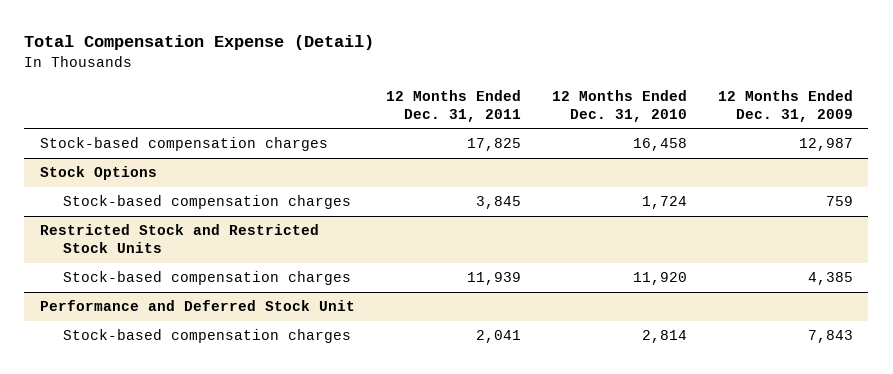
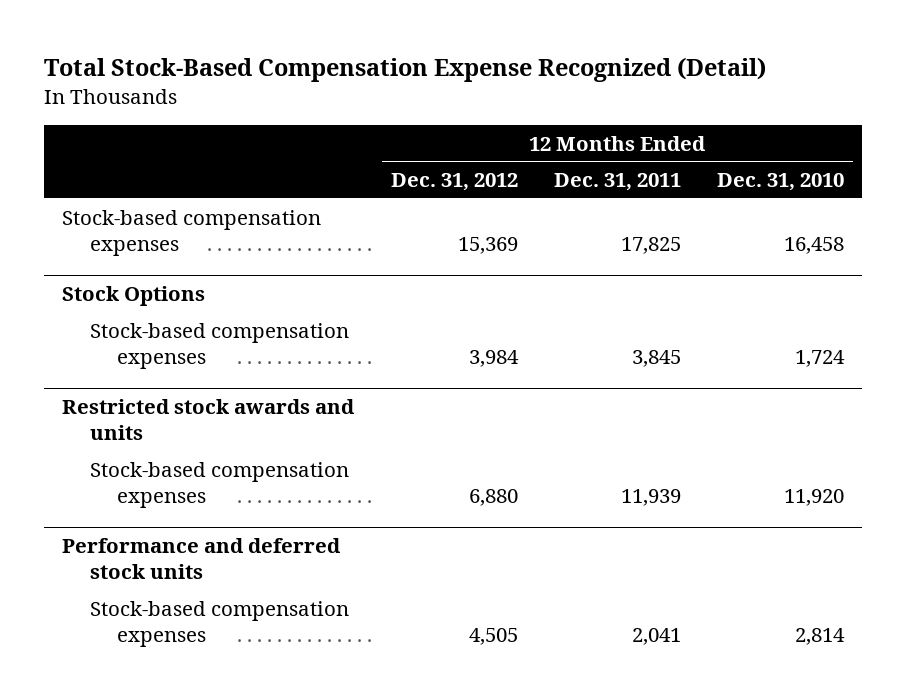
[24,35,375,51] Total Compensation Expense (Detail) -> [44,57,767,83] Total Stock-Based Compensation Expense Recognized (Detail)
[717,89,853,122] 12 Months Ended Dec. 31, 2009 -> none
none -> [390,173,518,192] Dec. 31, 2012
[39,137,328,152] Stock-based compensation charges -> [62,209,322,256] Stock-based compensation expenses
[62,195,351,210] Stock-based compensation charges -> [89,322,349,369] Stock-based compensation expenses
[39,224,319,254] Restricted Stock and Restricted Stock Units -> [62,398,356,440] Restricted stock awards and units
[62,271,351,286] Stock-based compensation charges -> [89,461,349,508] Stock-based compensation expenses
[39,300,355,312] Performance and Deferred Stock Unit -> [62,537,342,579] Performance and deferred stock units
[62,329,351,344] Stock-based compensation charges -> [89,600,349,647] Stock-based compensation expenses

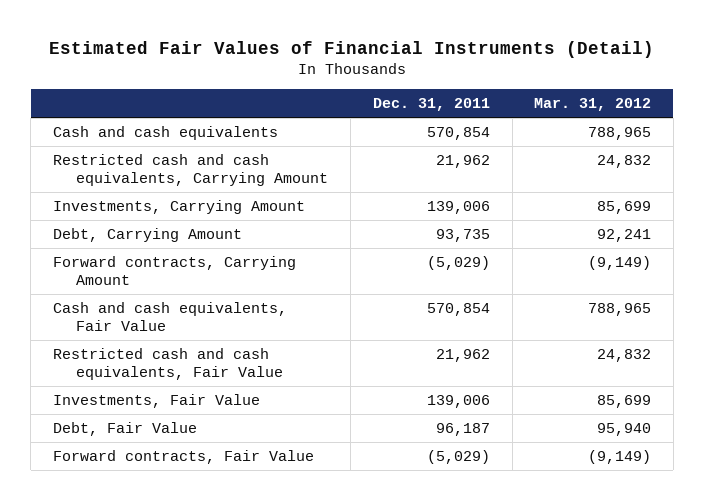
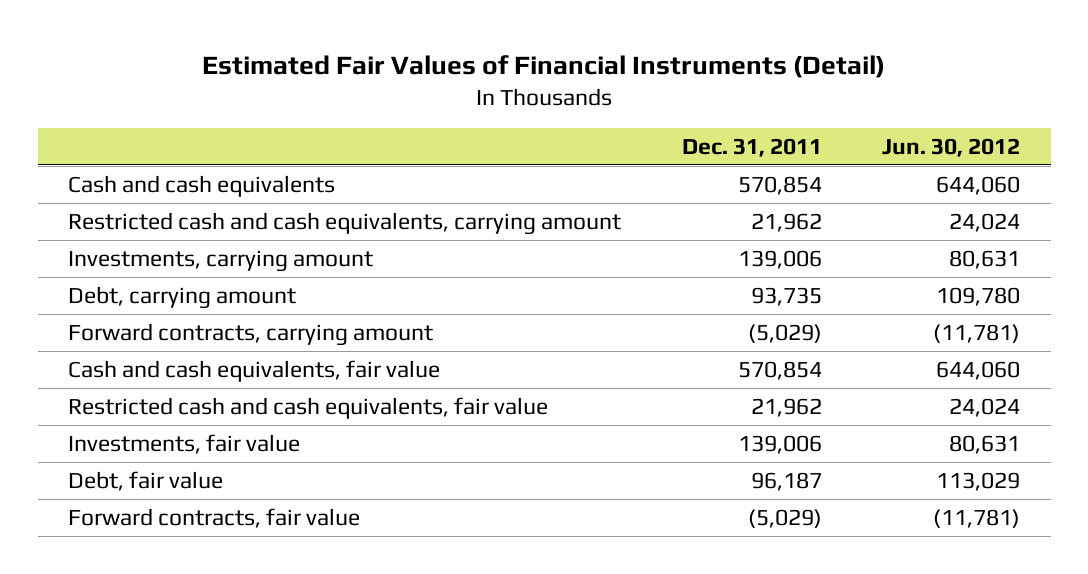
[534,98,652,112] Mar. 31, 2012 -> none
none -> [882,137,1021,157] Jun. 30, 2012
[52,154,329,186] Restricted cash and cash equivalents, Carrying Amount -> [68,212,622,236] Restricted cash and cash equivalents, carrying amount
[52,200,305,215] Investments, Carrying Amount -> [68,250,374,273] Investments, carrying amount
[52,228,242,243] Debt, Carrying Amount -> [68,286,297,310] Debt, carrying amount
[52,256,296,285] Forward contracts, Carrying Amount -> [68,323,434,347] Forward contracts, carrying amount
[52,302,287,331] Cash and cash equivalents, Fair Value -> [68,360,441,383] Cash and cash equivalents, fair value
[52,348,284,380] Restricted cash and cash equivalents, Fair Value -> [68,397,549,420] Restricted cash and cash equivalents, fair value
[52,394,260,409] Investments, Fair Value -> [68,434,301,455] Investments, fair value
[52,422,197,437] Debt, Fair Value -> [68,471,224,492] Debt, fair value
[52,450,314,465] Forward contracts, Fair Value -> [68,508,361,529] Forward contracts, fair value

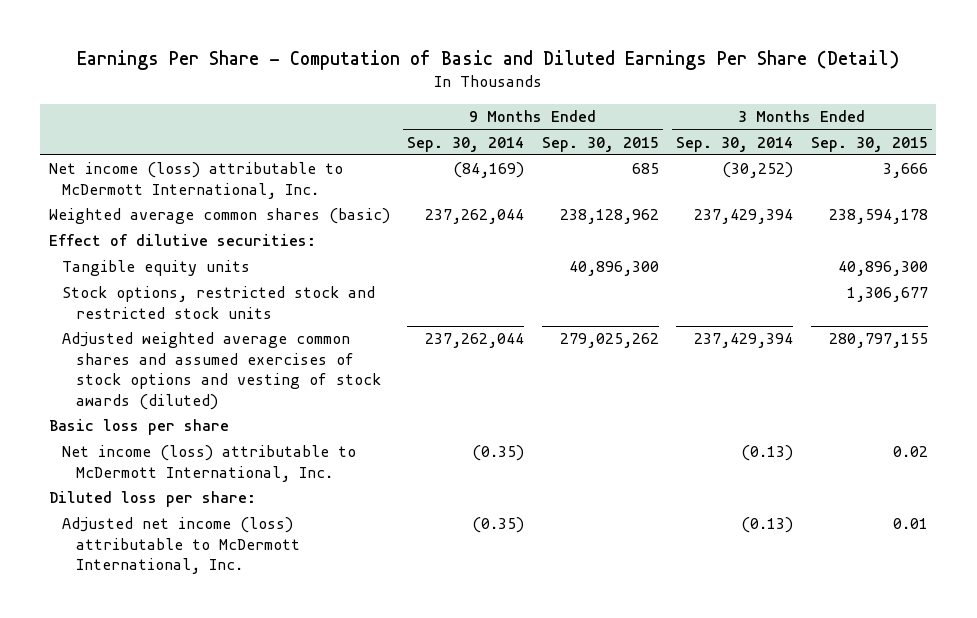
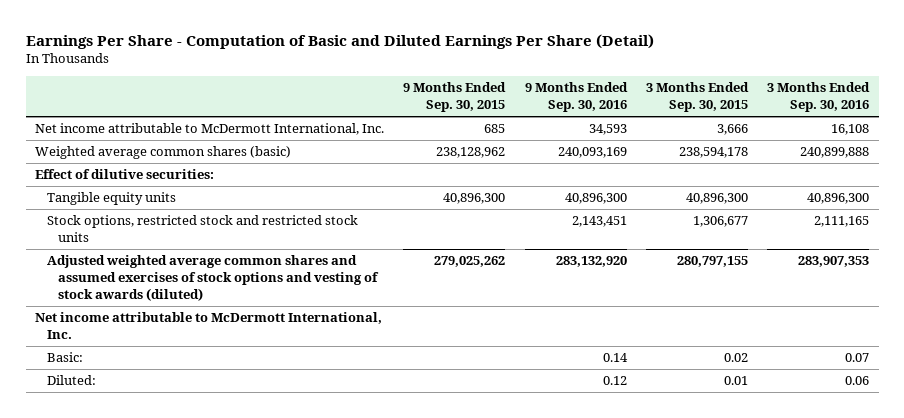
[407,136,525,152] Sep. 30, 2014 -> none
[676,136,794,152] Sep. 30, 2014 -> none
none -> [524,82,628,112] 9 Months Ended Sep. 30, 2016
none -> [767,82,871,112] 3 Months Ended Sep. 30, 2016
[48,162,343,199] Net income (loss) attributable to McDermott International, Inc. -> [35,123,385,136] Net income attributable to McDermott International, Inc.
[48,419,229,436] Basic loss per share -> none
[48,491,256,508] Diluted loss per share: -> none
none -> [35,312,383,340] Net income attributable to McDermott International, Inc.
[62,445,357,482] Net income (loss) attributable to McDermott International, Inc. -> [46,352,83,363] Basic:
[62,517,300,575] Adjusted net income (loss) attributable to McDermott International, Inc. -> [46,375,96,386] Diluted:

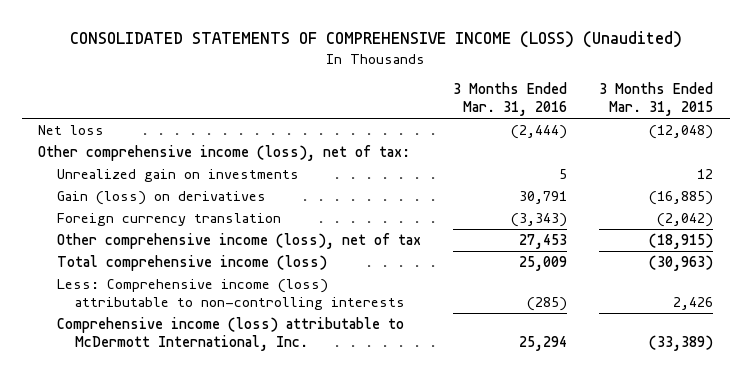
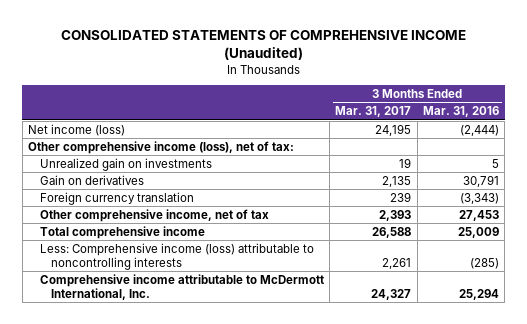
[69,31,682,49] CONSOLIDATED STATEMENTS OF COMPREHENSIVE INCOME (LOSS) (Unaudited) -> [60,30,466,61] CONSOLIDATED STATEMENTS OF COMPREHENSIVE INCOME (Unaudited)
[599,81,714,116] 3 Months Ended Mar. 31, 2015 -> none
none -> [335,106,412,118] Mar. 31, 2017
[38,124,105,135] Net loss -> [28,123,126,136] Net income (loss)
[56,190,266,205] Gain (loss) on derivatives -> [39,174,144,185] Gain on derivatives
[56,232,421,249] Other comprehensive income (loss), net of tax -> [39,208,269,222] Other comprehensive income, net of tax
[56,254,327,271] Total comprehensive income (loss) -> [39,225,205,239] Total comprehensive income
[56,278,406,311] Less: Comprehensive income (loss) attributable to non-controlling interests -> [39,242,314,270] Less: Comprehensive income (loss) attributable to noncontrolling interests
[56,316,404,352] Comprehensive income (loss) attributable to McDermott International, Inc. -> [39,273,324,300] Comprehensive income attributable to McDermott International, Inc.

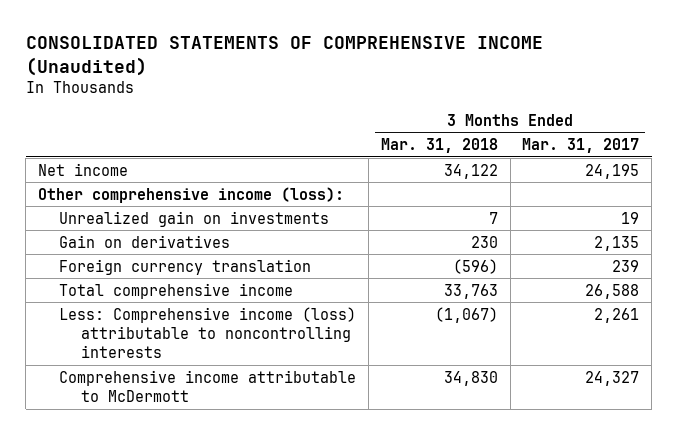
[423,106,500,118] Mar. 31, 2016 -> none
none -> [380,138,498,154] Mar. 31, 2018
[28,123,126,136] Net income (loss) -> [38,162,129,176] Net income
[28,140,295,154] Other comprehensive income (loss), net of tax: -> [38,186,345,203] Other comprehensive income (loss):
[39,208,269,222] Other comprehensive income, net of tax -> none
[39,273,324,300] Comprehensive income attributable to McDermott International, Inc. -> [59,369,357,402] Comprehensive income attributable to McDermott

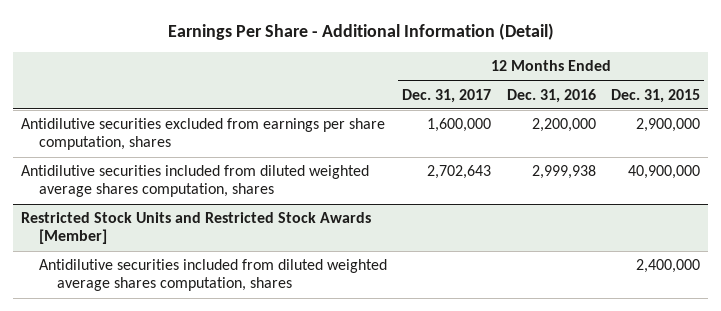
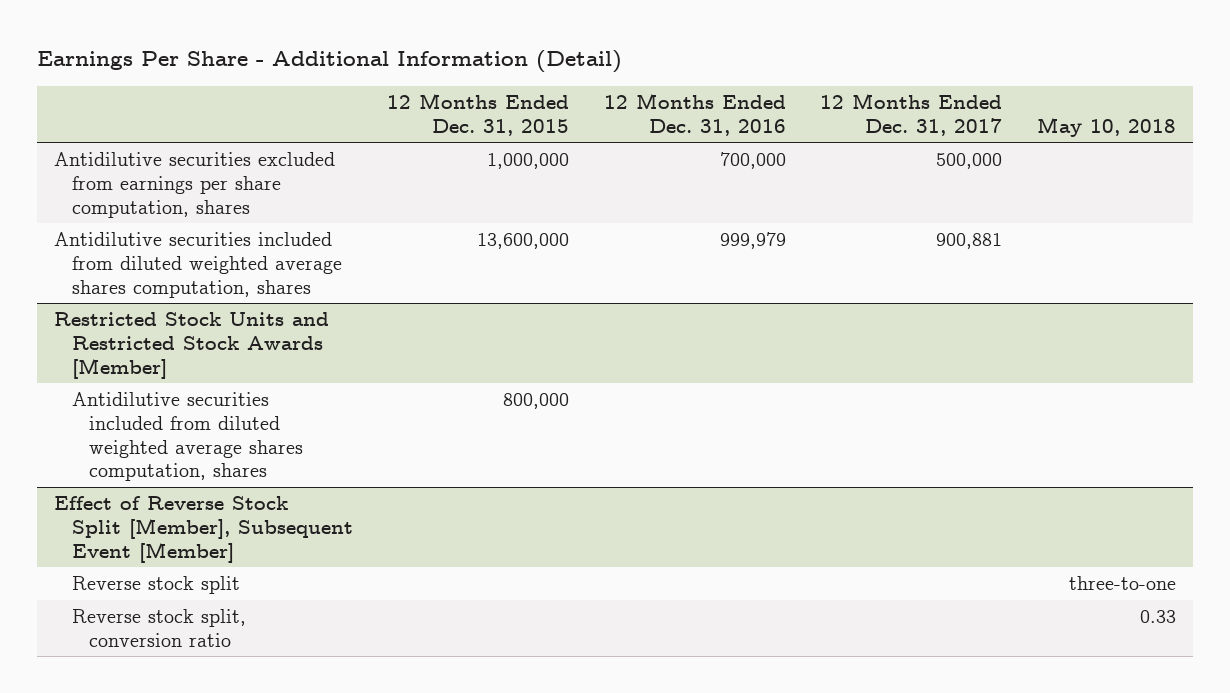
none -> [1036,116,1176,137] May 10, 2018
[427,118,492,133] 1,600,000 -> [936,152,1003,169] 500,000
[531,118,596,133] 2,200,000 -> [719,151,786,169] 700,000
[636,118,701,133] 2,900,000 -> [487,152,570,169] 1,000,000
[427,165,492,180] 2,702,643 -> [936,232,1003,249] 900,881
[531,165,596,180] 2,999,938 -> [719,231,786,249] 999,979
[628,165,701,180] 40,900,000 -> [477,232,570,249] 13,600,000
[636,259,701,274] 2,400,000 -> [503,392,570,409] 800,000
none -> [53,495,353,563] Effect of Reverse Stock Split [Member], Subsequent Event [Member]
none -> [71,575,240,594] Reverse stock split
none -> [71,608,246,647] Reverse stock split, conversion ratio

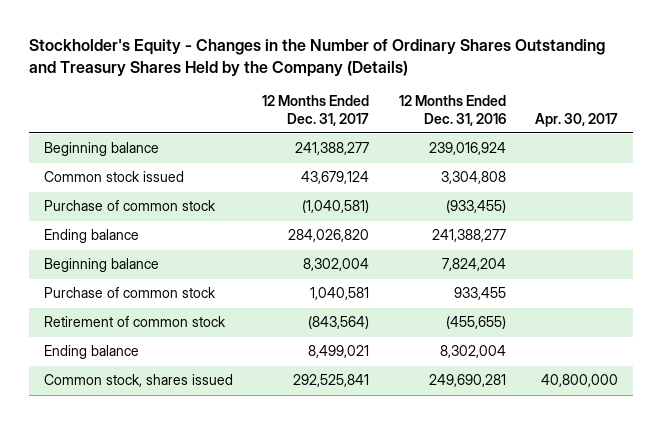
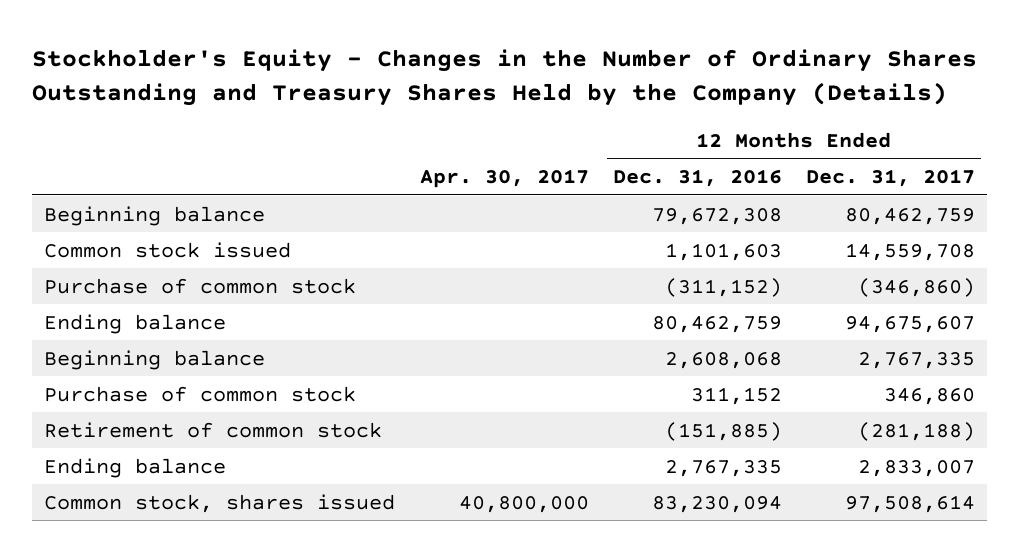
[295,142,370,156] 241,388,277 -> [845,207,976,225] 80,462,759
[428,142,506,156] 239,016,924 -> [651,207,782,225] 79,672,308
[301,171,370,185] 43,679,124 -> [845,242,976,261] 14,559,708
[440,171,506,185] 3,304,808 -> [664,242,782,261] 1,101,603
[302,200,370,214] (1,040,581) -> [858,277,976,297] (346,860)
[445,200,506,214] (933,455) -> [664,277,782,297] (311,152)
[288,229,370,243] 284,026,820 -> [845,315,976,333] 94,675,607
[431,229,506,243] 241,388,277 -> [651,315,782,333] 80,462,759
[303,258,370,272] 8,302,004 -> [858,351,976,369] 2,767,335
[441,258,506,272] 7,824,204 -> [664,351,782,369] 2,608,068
[310,287,370,301] 1,040,581 -> [884,387,976,405] 346,860
[453,287,506,301] 933,455 -> [690,386,782,405] 311,152
[308,316,370,330] (843,564) -> [858,421,976,441] (281,188)
[445,316,506,330] (455,655) -> [664,421,782,441] (151,885)
[308,345,370,359] 8,499,021 -> [858,459,976,477] 2,833,007
[439,345,506,359] 8,302,004 -> [664,459,782,477] 2,767,335
[293,374,370,388] 292,525,841 -> [845,494,976,513] 97,508,614
[428,374,506,388] 249,690,281 -> [651,495,782,513] 83,230,094

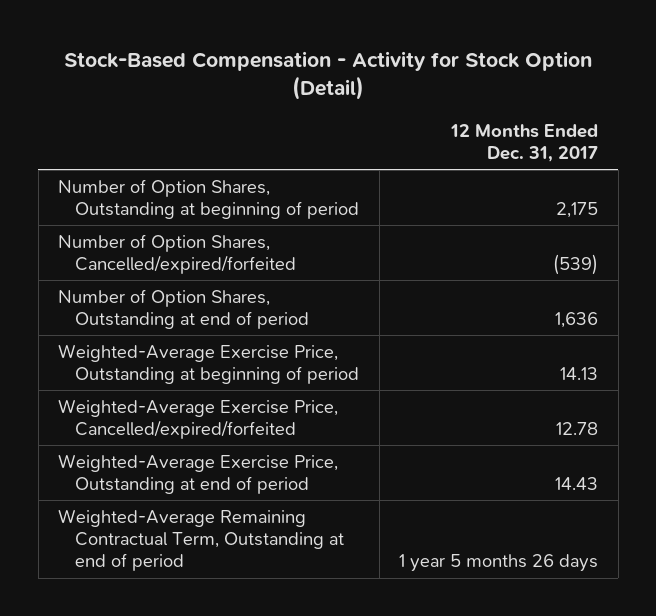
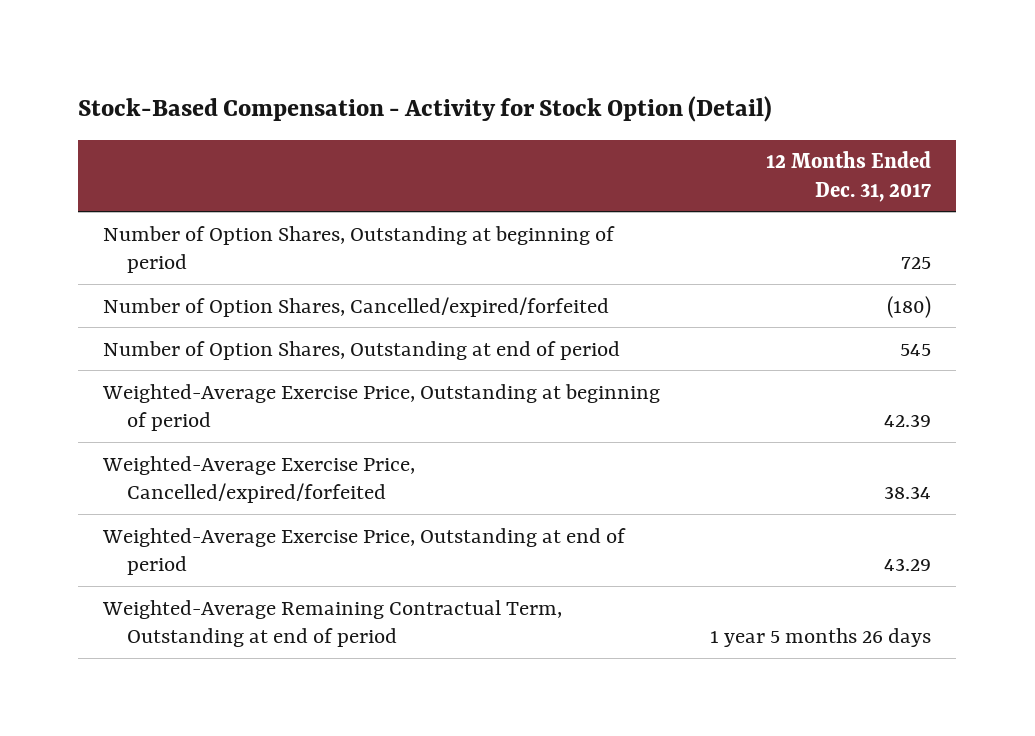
[556,202,599,219] 2,175 -> [901,256,932,269] 725
[553,254,599,276] (539) -> [887,295,932,318] (180)
[555,312,599,329] 1,636 -> [900,343,932,356] 545
[560,367,599,381] 14.13 -> [884,413,932,427] 42.39
[556,422,599,436] 12.78 -> [884,485,932,499] 38.34
[555,477,599,491] 14.43 -> [884,557,932,571] 43.29

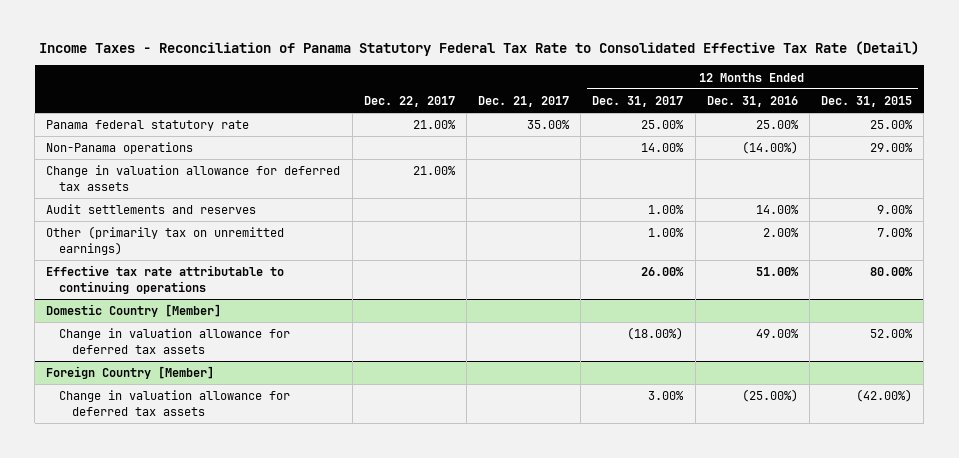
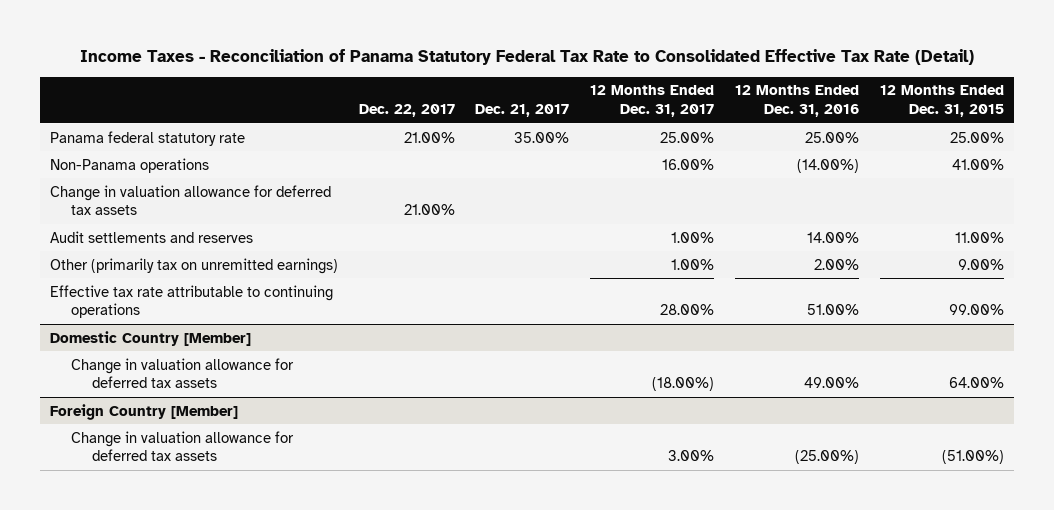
[641,143,685,153] 14.00% -> [662,158,715,170] 16.00%
[870,143,914,153] 29.00% -> [951,158,1004,170] 41.00%
[877,205,914,215] 9.00% -> [954,231,1004,243] 11.00%
[877,228,914,238] 7.00% -> [957,258,1004,270] 9.00%
[641,267,685,277] 26.00% -> [660,304,715,316] 28.00%
[870,267,914,277] 80.00% -> [948,304,1004,316] 99.00%
[870,329,914,339] 52.00% -> [948,377,1004,389] 64.00%
[856,389,913,403] (42.00%) -> [941,450,1004,465] (51.00%)

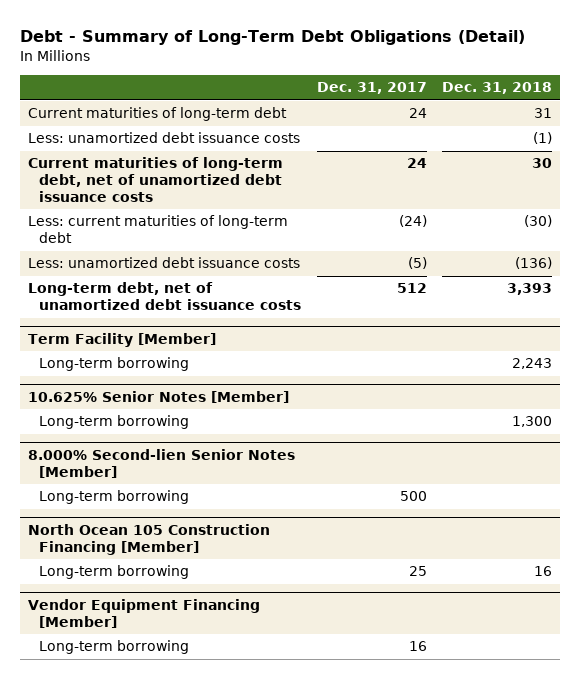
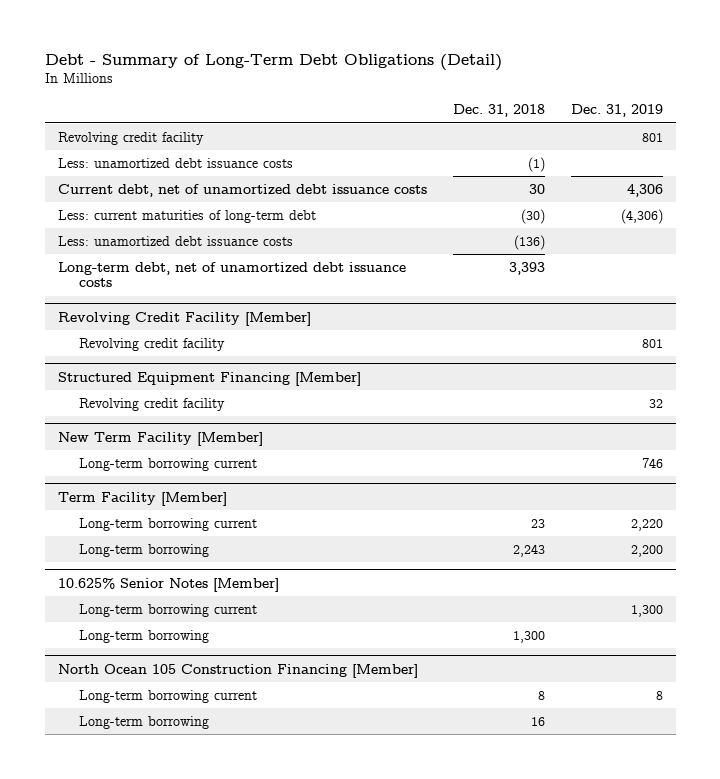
[316,82,427,95] Dec. 31, 2017 -> none
none -> [570,104,663,118] Dec. 31, 2019
[27,107,287,122] Current maturities of long-term debt -> none
none -> [57,131,204,145] Revolving credit facility
[27,157,283,203] Current maturities of long-term debt, net of unamortized debt issuance costs -> [57,183,427,197] Current debt, net of unamortized debt issuance costs
none -> [57,311,311,326] Revolving Credit Facility [Member]
none -> [78,337,225,351] Revolving credit facility
none -> [57,371,361,386] Structured Equipment Financing [Member]
none -> [78,397,225,411] Revolving credit facility
none -> [57,431,263,446] New Term Facility [Member]
none -> [78,457,257,471] Long-term borrowing current
none -> [78,517,257,531] Long-term borrowing current
none -> [78,603,257,617] Long-term borrowing current
[27,448,295,478] 8.000% Second-lien Senior Notes [Member] -> none
[39,490,190,505] Long-term borrowing -> none
none -> [78,689,257,703] Long-term borrowing current
[27,598,260,628] Vendor Equipment Financing [Member] -> none
[39,640,190,655] Long-term borrowing -> none

